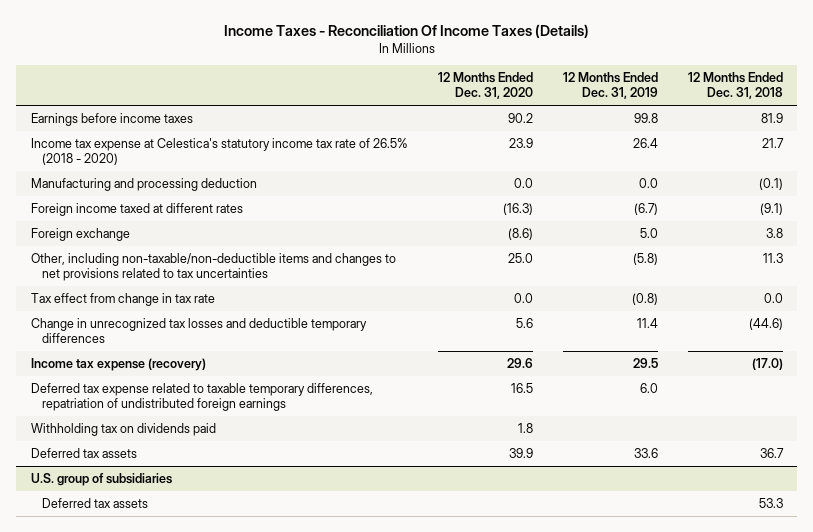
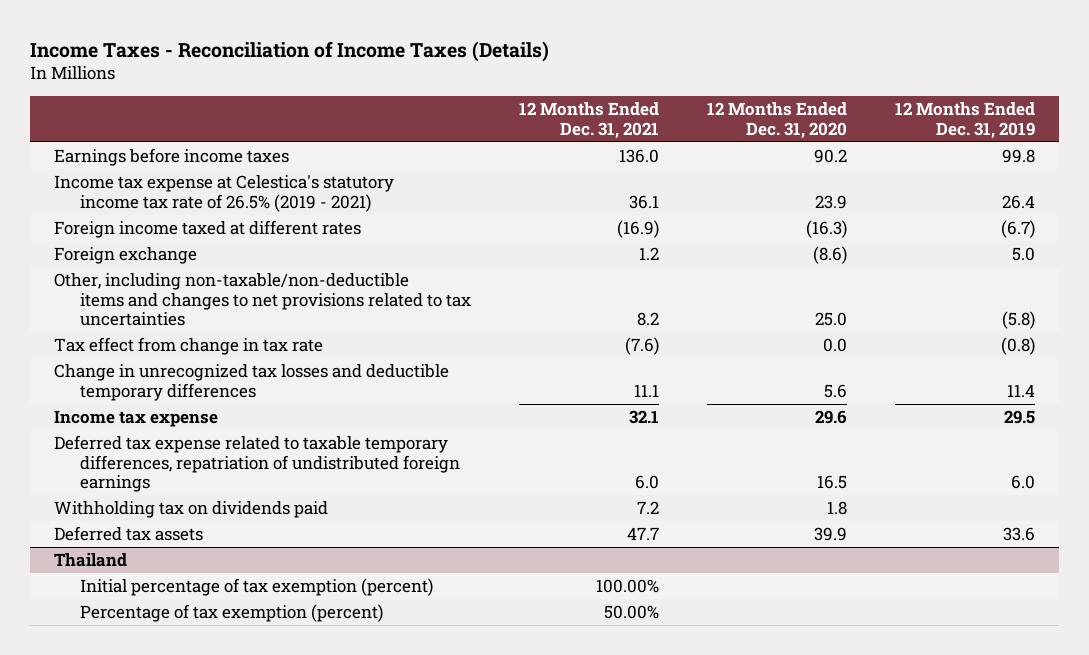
[223,23,589,38] Income Taxes - Reconciliation Of Income Taxes (Details) -> [30,40,550,62] Income Taxes - Reconciliation of Income Taxes (Details)
[687,72,783,100] 12 Months Ended Dec. 31, 2018 -> none
none -> [518,102,659,139] 12 Months Ended Dec. 31, 2021
[30,177,257,191] Manufacturing and processing deduction -> none
[30,137,408,166] Income tax expense at Celestica's statutory income tax rate of 26.5% (2018 - 2020) -> [54,175,395,212] Income tax expense at Celestica's statutory income tax rate of 26.5% (2019 - 2021)
[30,357,206,371] Income tax expense (recovery) -> [54,410,219,428] Income tax expense
[30,472,172,486] U.S. group of subsidiaries -> none
[41,497,148,508] Deferred tax assets -> none
none -> [54,553,128,568] Thailand
none -> [79,578,433,597] Initial percentage of tax exemption (percent)
none -> [79,604,383,623] Percentage of tax exemption (percent)

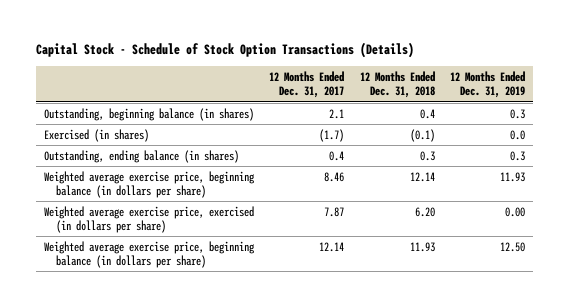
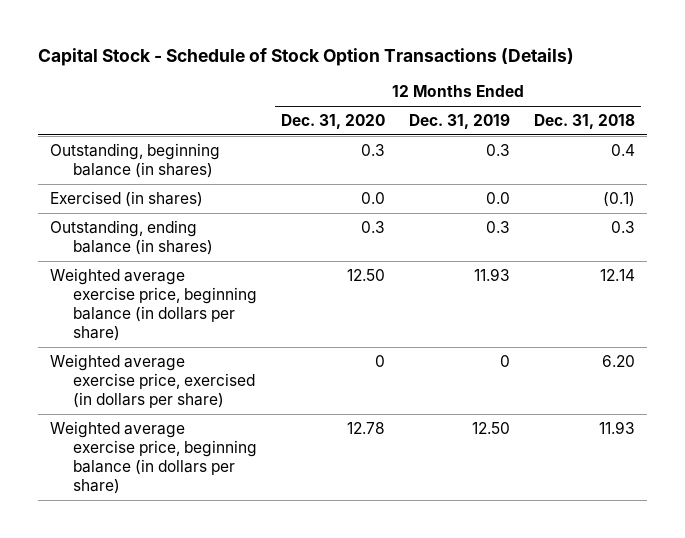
[269,70,345,99] 12 Months Ended Dec. 31, 2017 -> none
none -> [280,114,385,130] Dec. 31, 2020
[505,206,526,217] 0.00 -> [499,355,510,368] 0

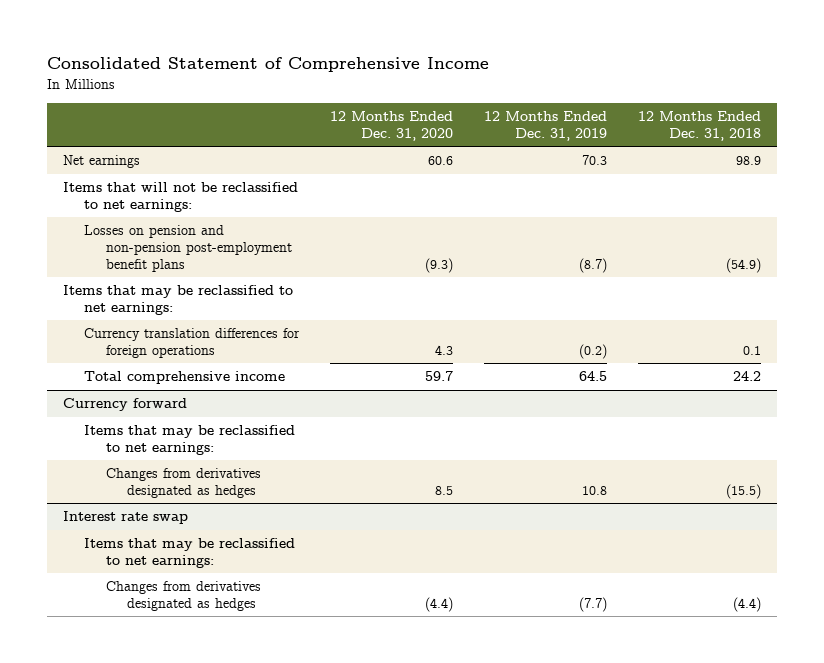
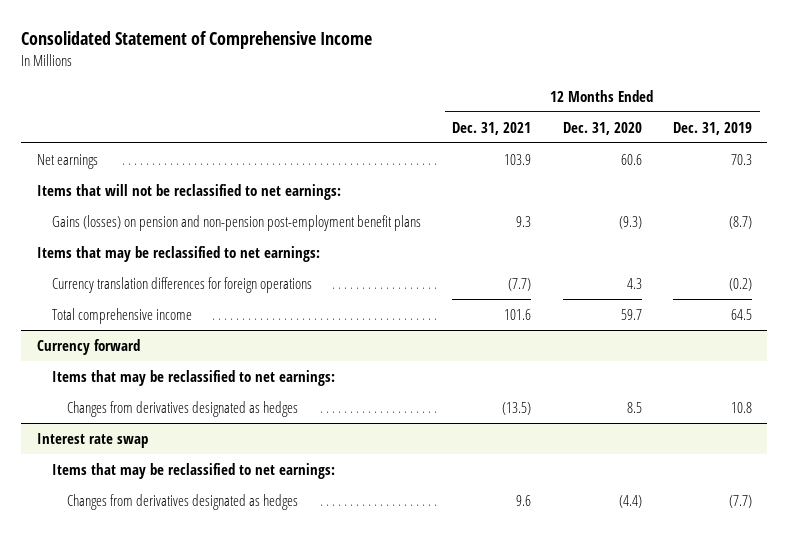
[638,111,762,141] 12 Months Ended Dec. 31, 2018 -> none
none -> [452,121,532,135] Dec. 31, 2021
[84,225,292,272] Losses on pension and non-pension post-employment benefit plans -> [52,214,422,231] Gains (losses) on pension and non-pension post-employment benefit plans

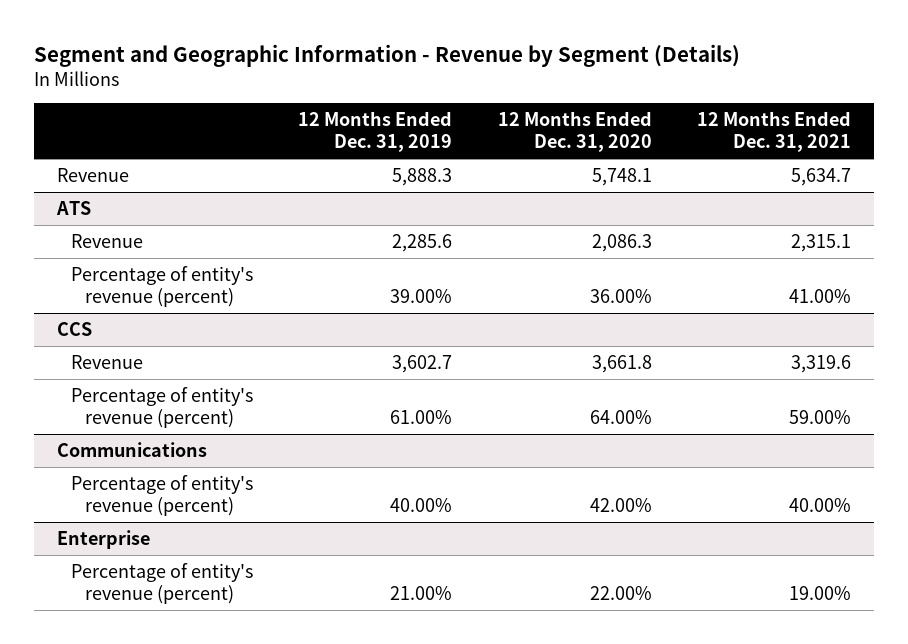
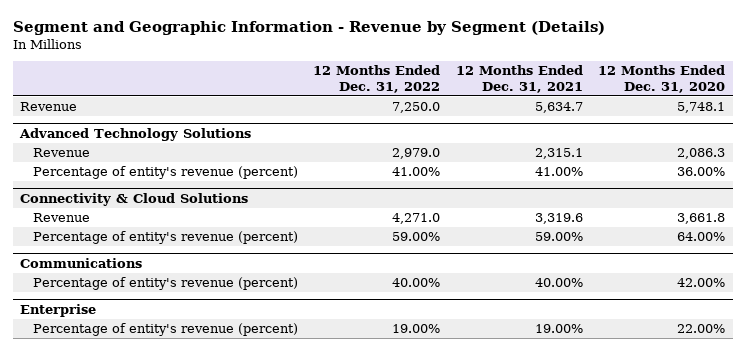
[298,111,453,153] 12 Months Ended Dec. 31, 2019 -> none
none -> [313,65,441,93] 12 Months Ended Dec. 31, 2022
[55,200,91,215] ATS -> [19,127,252,141] Advanced Technology Solutions
[56,321,92,336] CCS -> [20,192,249,206] Connectivity & Cloud Solutions

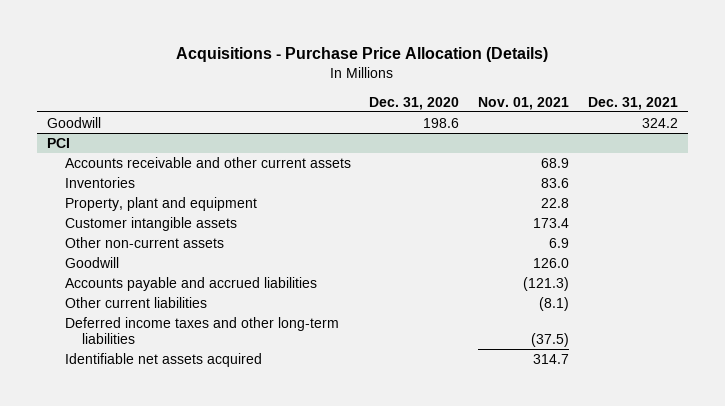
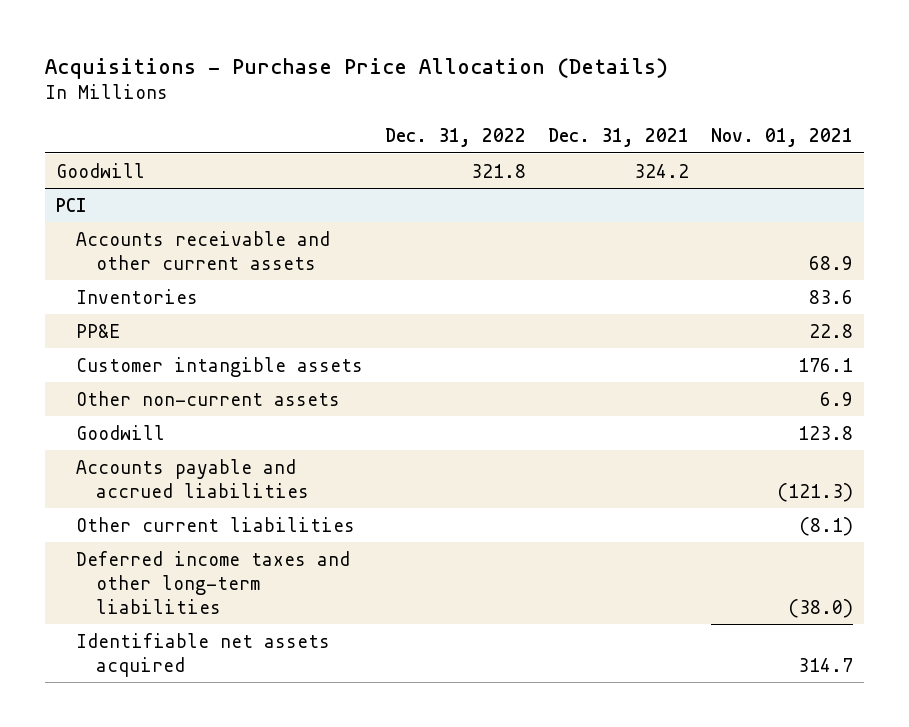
[369,96,460,110] Dec. 31, 2020 -> none
none -> [384,128,526,148] Dec. 31, 2022
[64,196,257,211] Property, plant and equipment -> [75,323,120,338] PP&E
[533,217,570,228] 173.4 -> [798,357,854,372] 176.1
[533,257,570,268] 126.0 -> [798,425,854,440] 123.8
[531,332,570,347] (37.5) -> [788,598,854,618] (38.0)

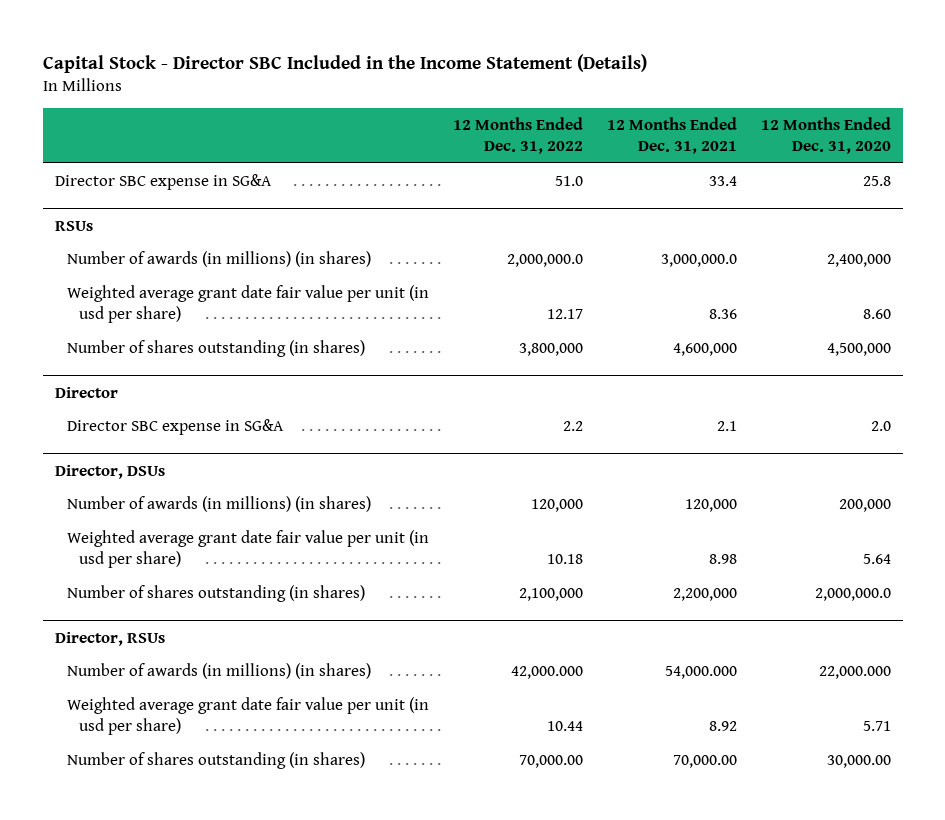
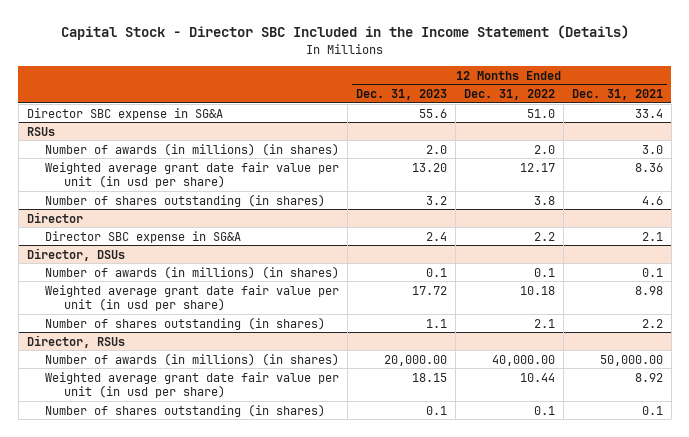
[760,116,891,155] 12 Months Ended Dec. 31, 2020 -> none
none -> [356,88,448,100] Dec. 31, 2023
[506,253,583,267] 2,000,000.0 -> [533,144,555,154] 2.0
[660,253,737,267] 3,000,000.0 -> [641,144,663,154] 3.0
[518,342,583,356] 3,800,000 -> [533,195,555,205] 3.8
[672,342,737,356] 4,600,000 -> [641,195,663,205] 4.6
[530,498,583,512] 120,000 -> [533,267,555,277] 0.1
[684,498,737,512] 120,000 -> [641,267,663,277] 0.1
[518,587,583,601] 2,100,000 -> [533,318,555,328] 2.1
[672,587,737,601] 2,200,000 -> [641,318,663,328] 2.2
[510,665,583,679] 42,000.000 -> [491,354,555,366] 40,000.00
[664,665,737,679] 54,000.000 -> [599,354,663,366] 50,000.00
[518,754,583,768] 70,000.00 -> [533,405,555,415] 0.1
[672,754,737,768] 70,000.00 -> [641,405,663,415] 0.1

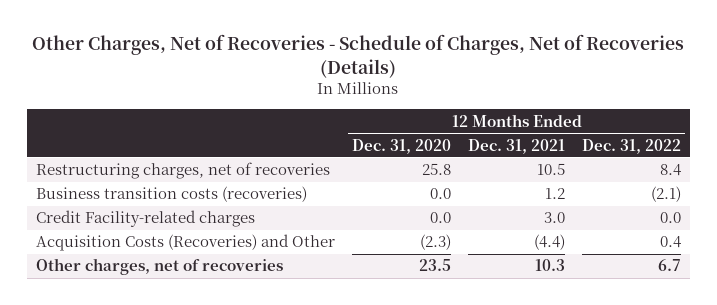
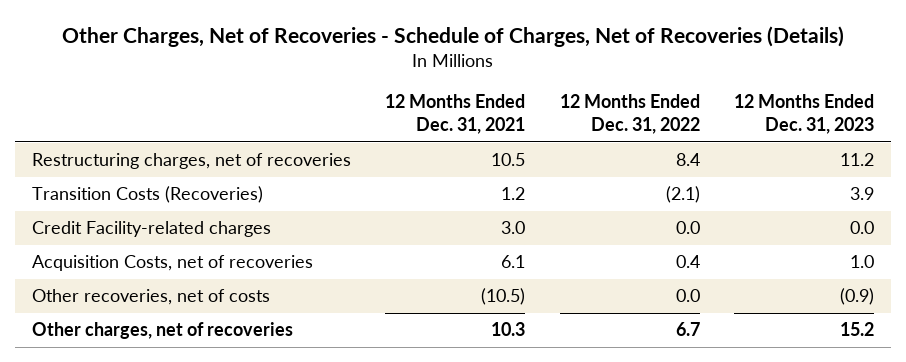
[351,138,451,154] Dec. 31, 2020 -> none
none -> [733,94,874,135] 12 Months Ended Dec. 31, 2023
[35,186,307,203] Business transition costs (recoveries) -> [31,186,263,204] Transition Costs (Recoveries)
[35,234,335,252] Acquisition Costs (Recoveries) and Other -> [31,255,313,272] Acquisition Costs, net of recoveries
[534,234,566,251] (4.4) -> [501,255,526,269] 6.1
none -> [31,289,270,306] Other recoveries, net of costs

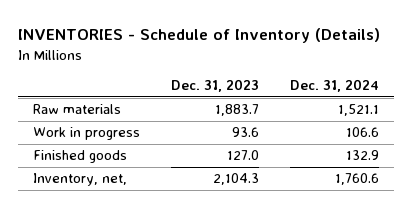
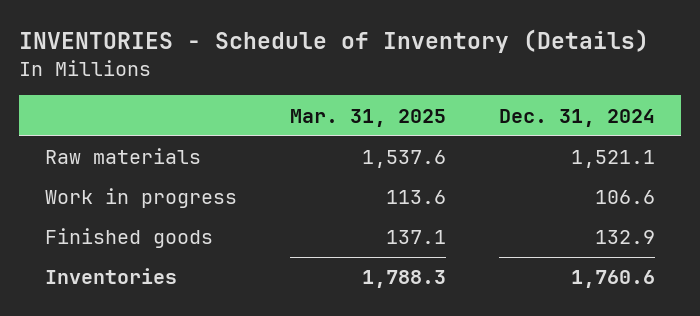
[171,79,260,93] Dec. 31, 2023 -> none
none -> [289,108,446,127] Mar. 31, 2025
[33,173,128,187] Inventory, net, -> [44,268,177,285] Inventories

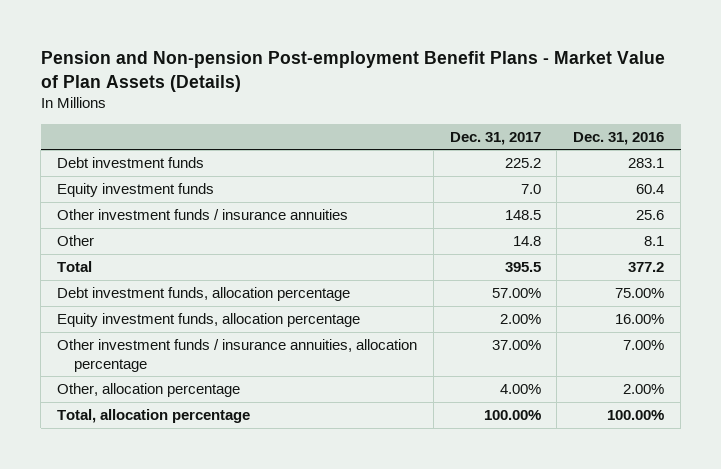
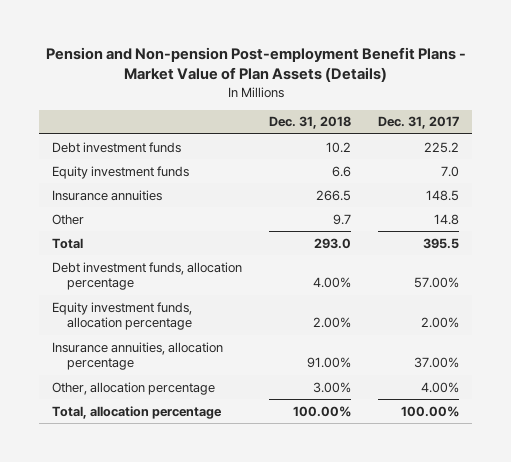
[573,131,665,145] Dec. 31, 2016 -> none
none -> [269,116,352,130] Dec. 31, 2018
[57,209,349,221] Other investment funds / insurance annuities -> [52,189,163,201] Insurance annuities
[57,339,418,372] Other investment funds / insurance annuities, allocation percentage -> [52,341,224,371] Insurance annuities, allocation percentage

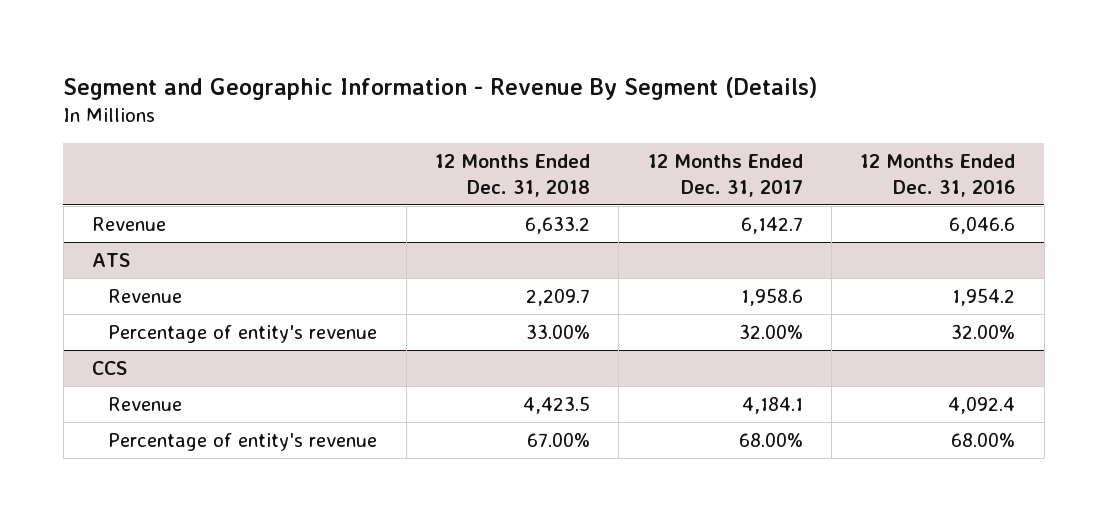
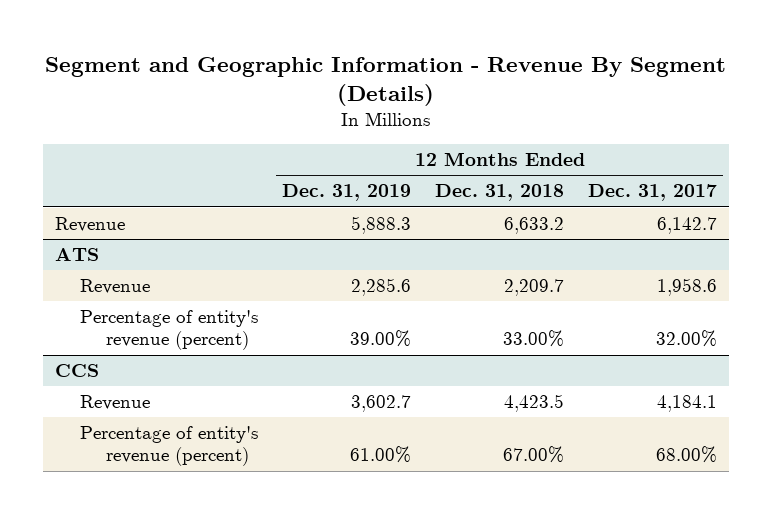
[860,153,1016,197] 12 Months Ended Dec. 31, 2016 -> none
none -> [282,184,412,202] Dec. 31, 2019
[108,324,378,343] Percentage of entity's revenue -> [80,310,259,351] Percentage of entity's revenue (percent)
[108,432,378,451] Percentage of entity's revenue -> [80,426,259,467] Percentage of entity's revenue (percent)

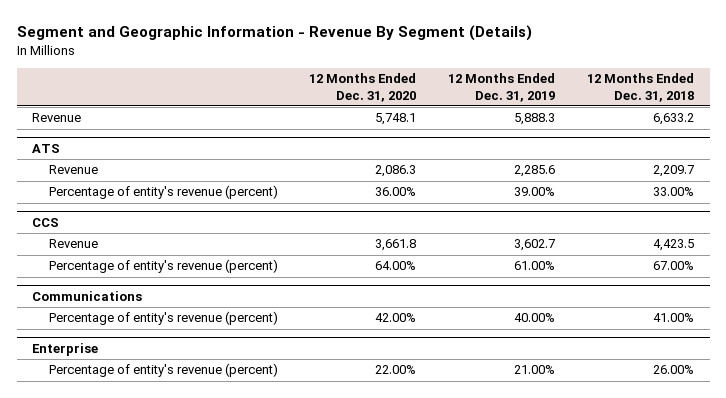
[588,184,718,202] Dec. 31, 2017 -> none
none -> [309,73,417,102] 12 Months Ended Dec. 31, 2020
none -> [32,290,143,301] Communications
none -> [48,311,278,326] Percentage of entity's revenue (percent)
none -> [32,342,99,356] Enterprise
none -> [48,363,278,378] Percentage of entity's revenue (percent)

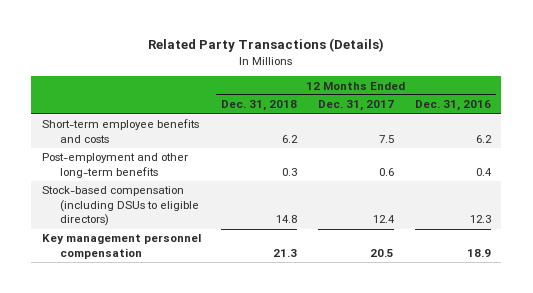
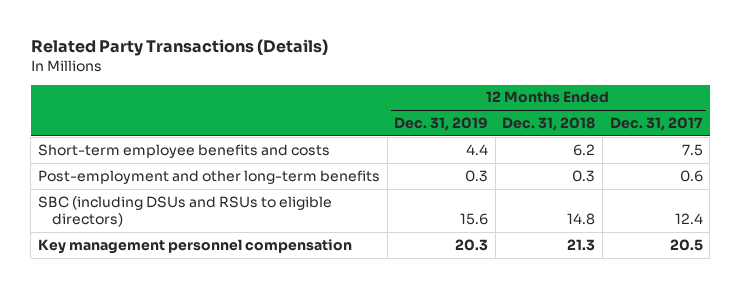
[414,100,491,112] Dec. 31, 2016 -> none
none -> [394,116,489,131] Dec. 31, 2019
[41,186,199,227] Stock-based compensation (including DSUs to eligible directors) -> [38,195,333,228] SBC (including DSUs and RSUs to eligible directors)

